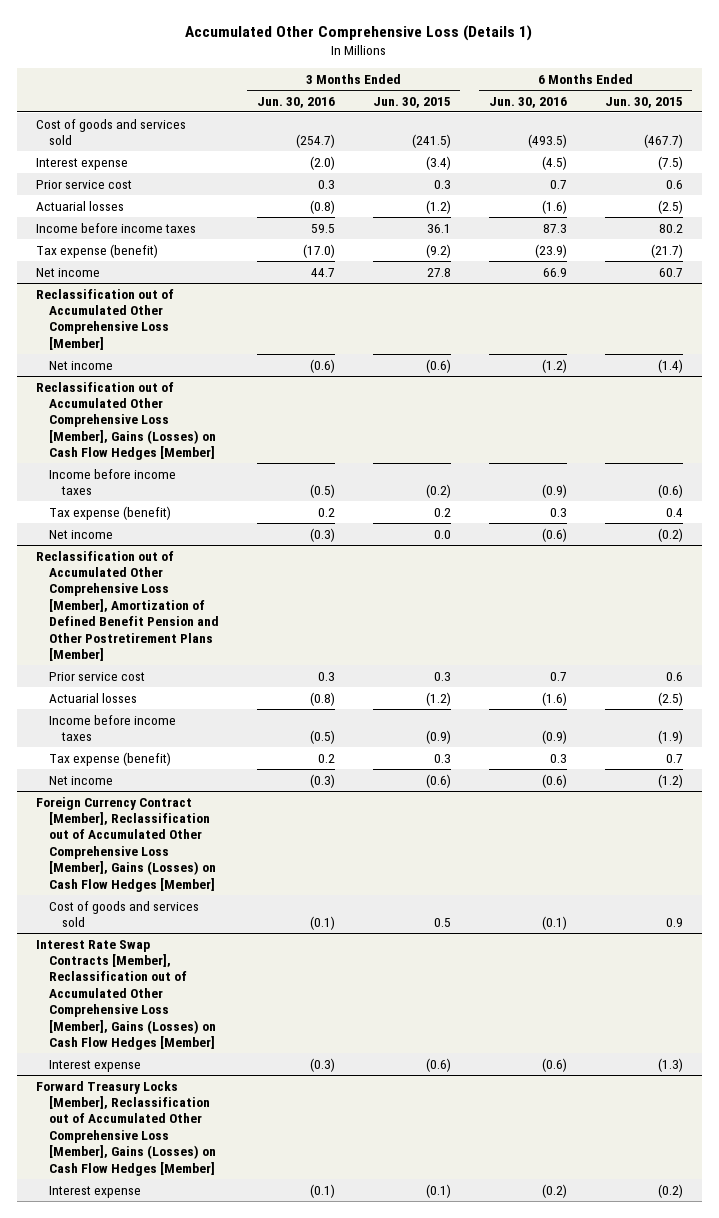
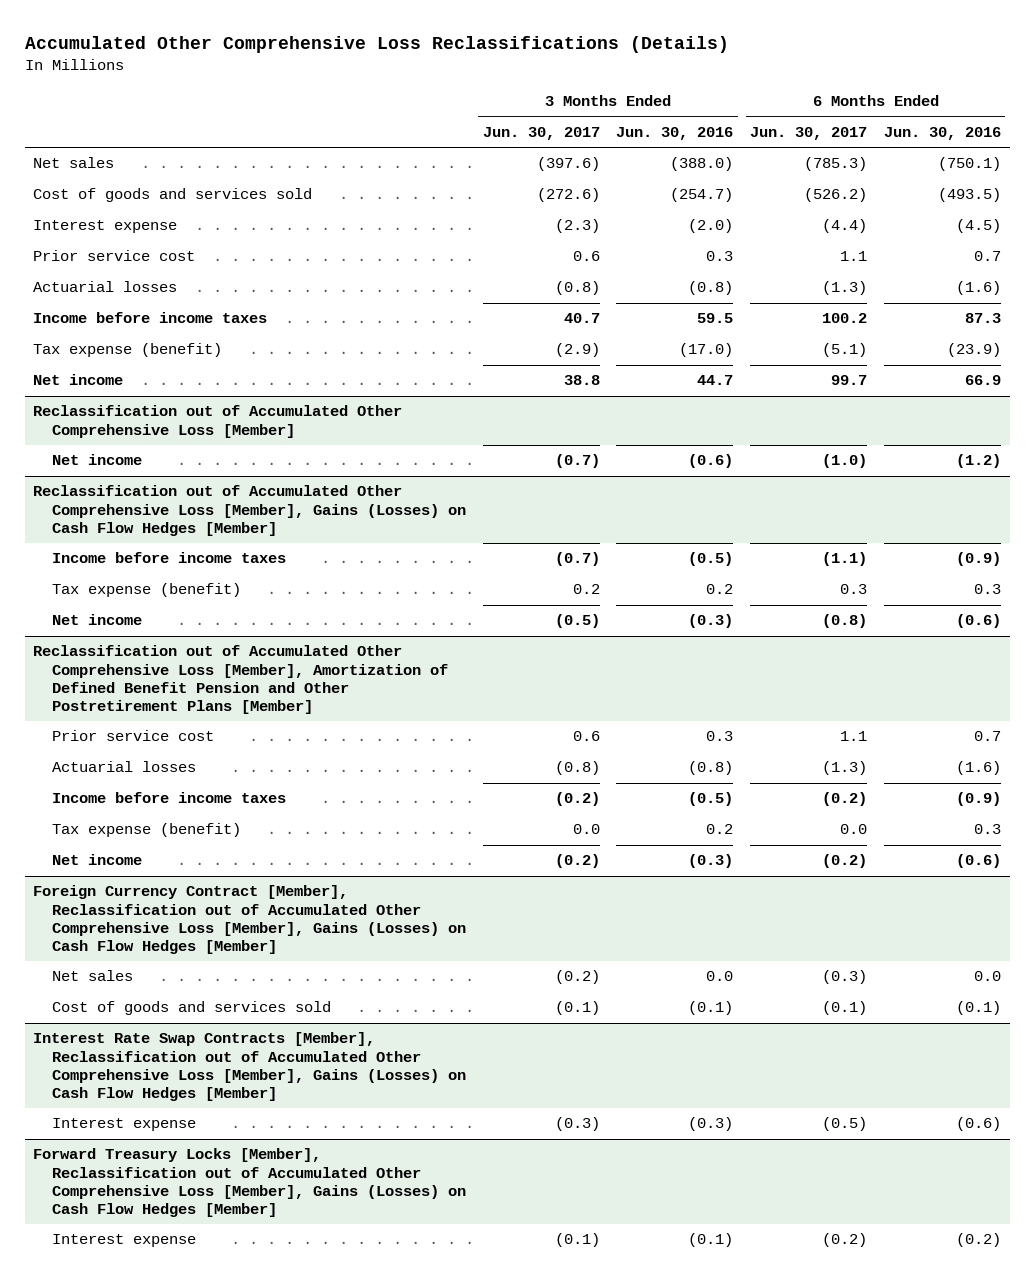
[185,25,533,42] Accumulated Other Comprehensive Loss (Details 1) -> [24,36,729,54] Accumulated Other Comprehensive Loss Reclassifications (Details)
[372,96,451,108] Jun. 30, 2015 -> none
[604,96,683,108] Jun. 30, 2015 -> none
none -> [482,126,600,140] Jun. 30, 2017
none -> [750,126,868,140] Jun. 30, 2017
none -> [33,157,115,169] Net sales
none -> [51,970,133,982] Net sales

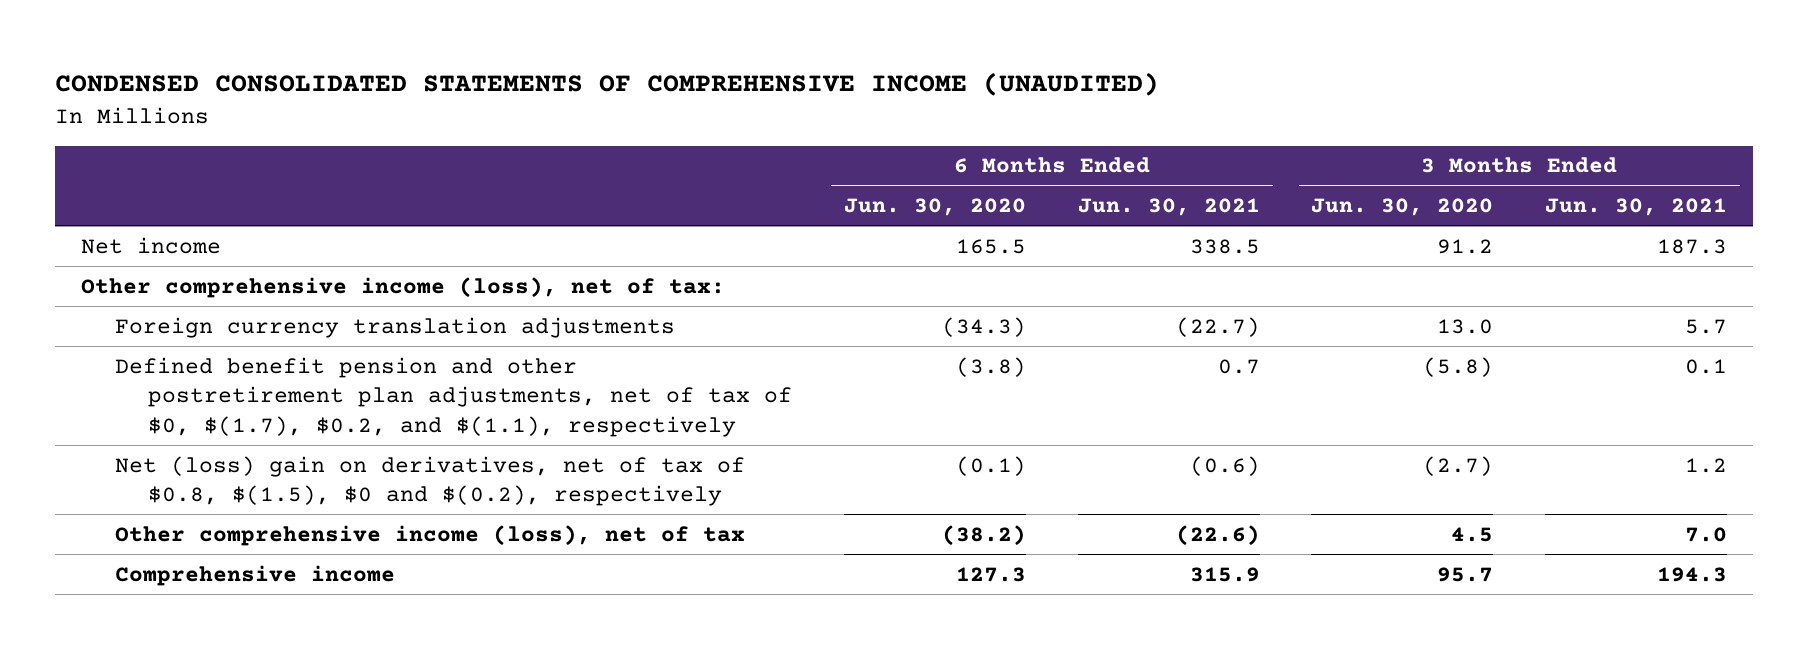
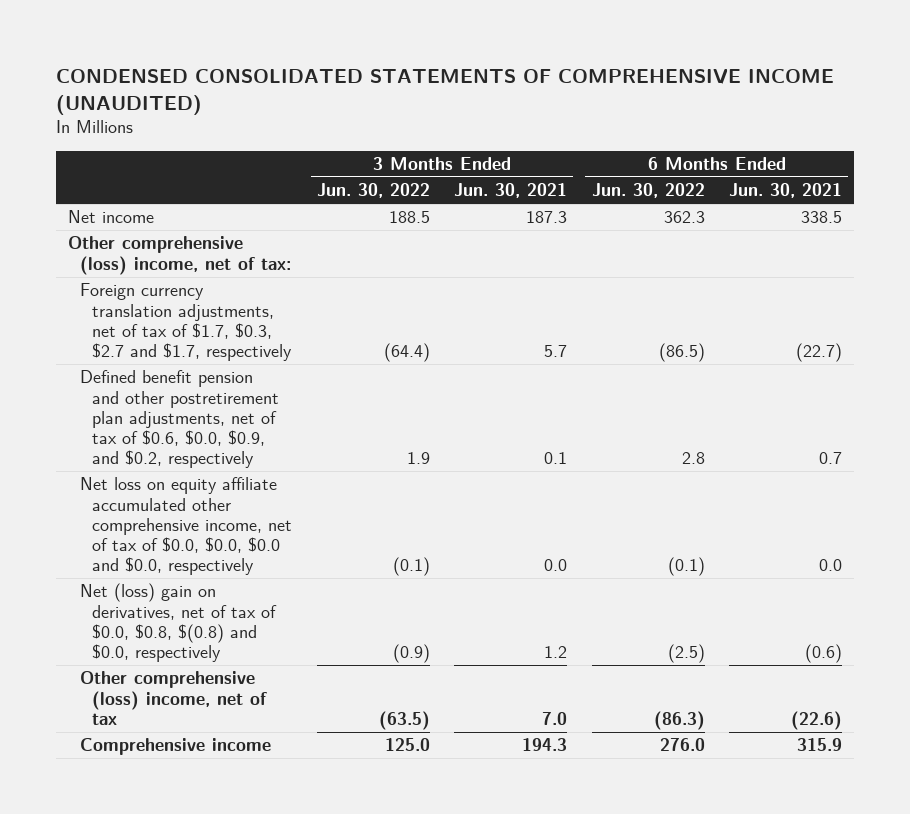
[843,198,1026,217] Jun. 30, 2020 -> none
[1311,198,1494,217] Jun. 30, 2020 -> none
none -> [316,183,430,199] Jun. 30, 2022
none -> [591,183,705,199] Jun. 30, 2022
[81,276,726,298] Other comprehensive income (loss), net of tax: -> [67,236,292,275] Other comprehensive (loss) income, net of tax:
[114,316,675,338] Foreign currency translation adjustments -> [80,283,293,362] Foreign currency translation adjustments, net of tax of $1.7, $0.3, $2.7 and $1.7, respectively
[114,356,793,437] Defined benefit pension and other postretirement plan adjustments, net of tax of $0, $(1.7), $0.2, and $(1.1), respectively -> [80,370,280,469] Defined benefit pension and other postretirement plan adjustments, net of tax of $0.6, $0.0, $0.9, and $0.2, respectively
none -> [80,477,293,576] Net loss on equity affiliate accumulated other comprehensive income, net of tax of $0.0, $0.0, $0.0 and $0.0, respectively
[114,455,745,507] Net (loss) gain on derivatives, net of tax of $0.8, $(1.5), $0 and $(0.2), respectively -> [80,583,278,663] Net (loss) gain on derivatives, net of tax of $0.0, $0.8, $(0.8) and $0.0, respectively
[114,524,745,546] Other comprehensive income (loss), net of tax -> [80,671,268,725] Other comprehensive (loss) income, net of tax

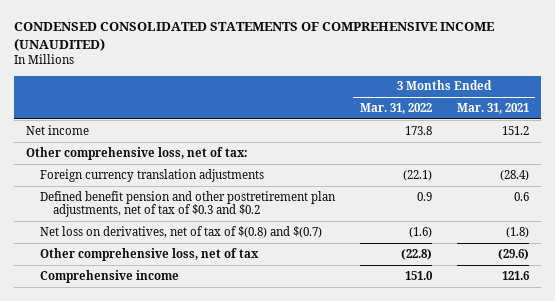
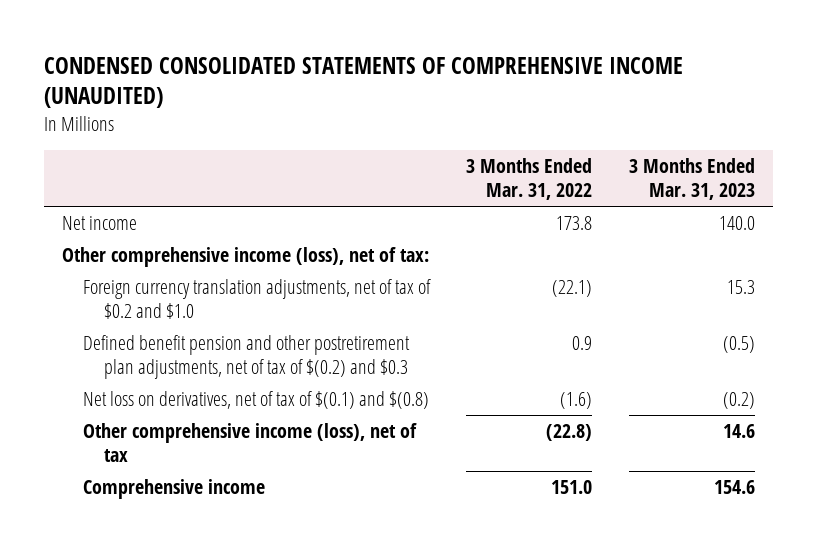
[456,102,529,114] Mar. 31, 2021 -> none
none -> [629,157,756,201] 3 Months Ended Mar. 31, 2023
[26,146,249,160] Other comprehensive loss, net of tax: -> [61,246,429,267] Other comprehensive income (loss), net of tax:
[39,168,264,182] Foreign currency translation adjustments -> [82,278,431,320] Foreign currency translation adjustments, net of tax of $0.2 and $1.0
[39,190,336,218] Defined benefit pension and other postretirement plan adjustments, net of tax of $0.3 and $0.2 -> [82,334,410,380] Defined benefit pension and other postretirement plan adjustments, net of tax of $(0.2) and $0.3
[39,225,322,238] Net loss on derivatives, net of tax of $(0.8) and $(0.7) -> [82,390,429,409] Net loss on derivatives, net of tax of $(0.1) and $(0.8)
[39,247,259,261] Other comprehensive loss, net of tax -> [82,422,417,463] Other comprehensive income (loss), net of tax

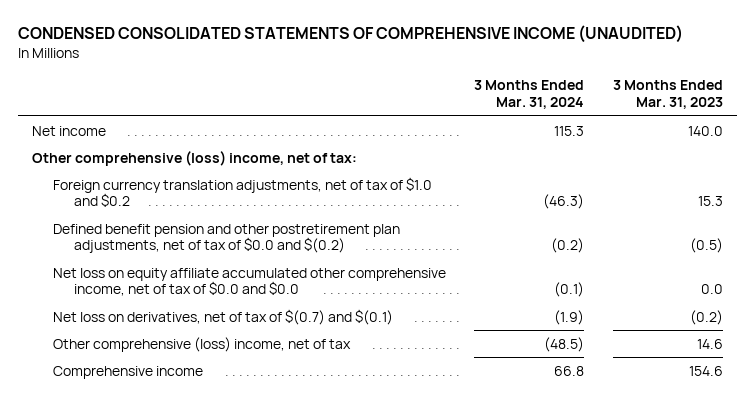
[466,157,593,201] 3 Months Ended Mar. 31, 2022 -> none
none -> [474,80,585,110] 3 Months Ended Mar. 31, 2024
[61,246,429,267] Other comprehensive income (loss), net of tax: -> [32,150,358,166] Other comprehensive (loss) income, net of tax:
[82,278,431,320] Foreign currency translation adjustments, net of tax of $0.2 and $1.0 -> [53,176,433,208] Foreign currency translation adjustments, net of tax of $1.0 and $0.2
[82,334,410,380] Defined benefit pension and other postretirement plan adjustments, net of tax of $(0.2) and $0.3 -> [53,223,401,254] Defined benefit pension and other postretirement plan adjustments, net of tax of $0.0 and $(0.2)
none -> [53,267,447,297] Net loss on equity affiliate accumulated other comprehensive income, net of tax of $0.0 and $0.0
[82,390,429,409] Net loss on derivatives, net of tax of $(0.1) and $(0.8) -> [53,308,394,325] Net loss on derivatives, net of tax of $(0.7) and $(0.1)
[82,422,417,463] Other comprehensive income (loss), net of tax -> [53,336,352,352] Other comprehensive (loss) income, net of tax

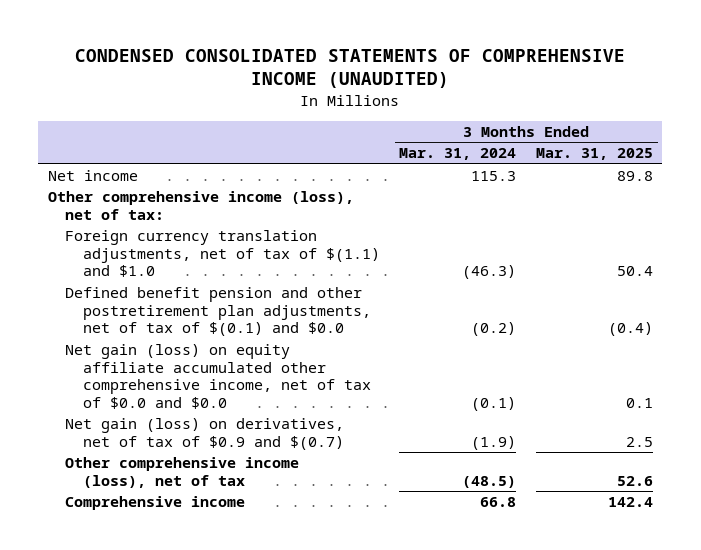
[612,80,723,110] 3 Months Ended Mar. 31, 2023 -> none
none -> [535,148,653,161] Mar. 31, 2025
[32,150,358,166] Other comprehensive (loss) income, net of tax: -> [47,191,354,220] Other comprehensive income (loss), net of tax:
[53,176,433,208] Foreign currency translation adjustments, net of tax of $1.0 and $0.2 -> [65,230,381,278] Foreign currency translation adjustments, net of tax of $(1.1) and $1.0
[53,223,401,254] Defined benefit pension and other postretirement plan adjustments, net of tax of $0.0 and $(0.2) -> [65,287,372,337] Defined benefit pension and other postretirement plan adjustments, net of tax of $(0.1) and $0.0
[53,267,447,297] Net loss on equity affiliate accumulated other comprehensive income, net of tax of $0.0 and $0.0 -> [65,344,372,409] Net gain (loss) on equity affiliate accumulated other comprehensive income, net of tax of $0.0 and $0.0
[53,308,394,325] Net loss on derivatives, net of tax of $(0.7) and $(0.1) -> [65,418,345,450] Net gain (loss) on derivatives, net of tax of $0.9 and $(0.7)
[53,336,352,352] Other comprehensive (loss) income, net of tax -> [65,457,300,488] Other comprehensive income (loss), net of tax

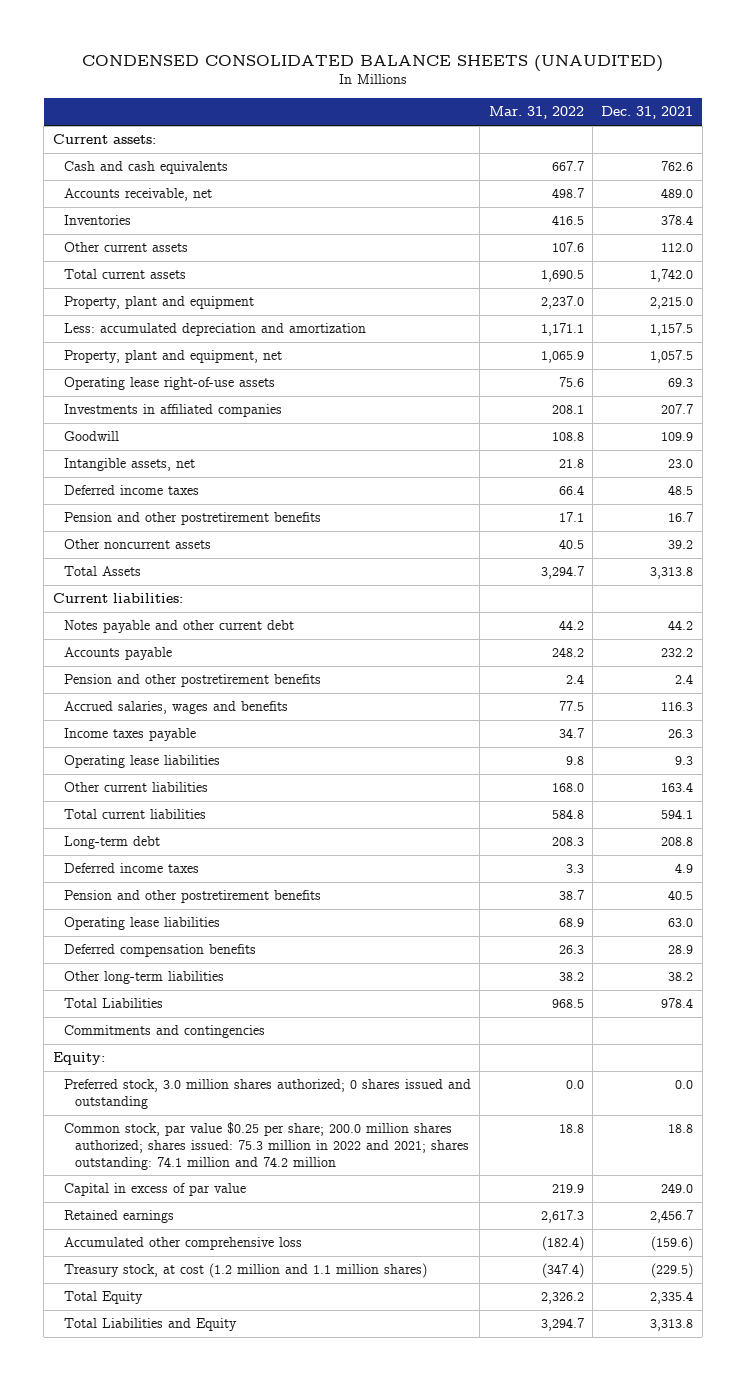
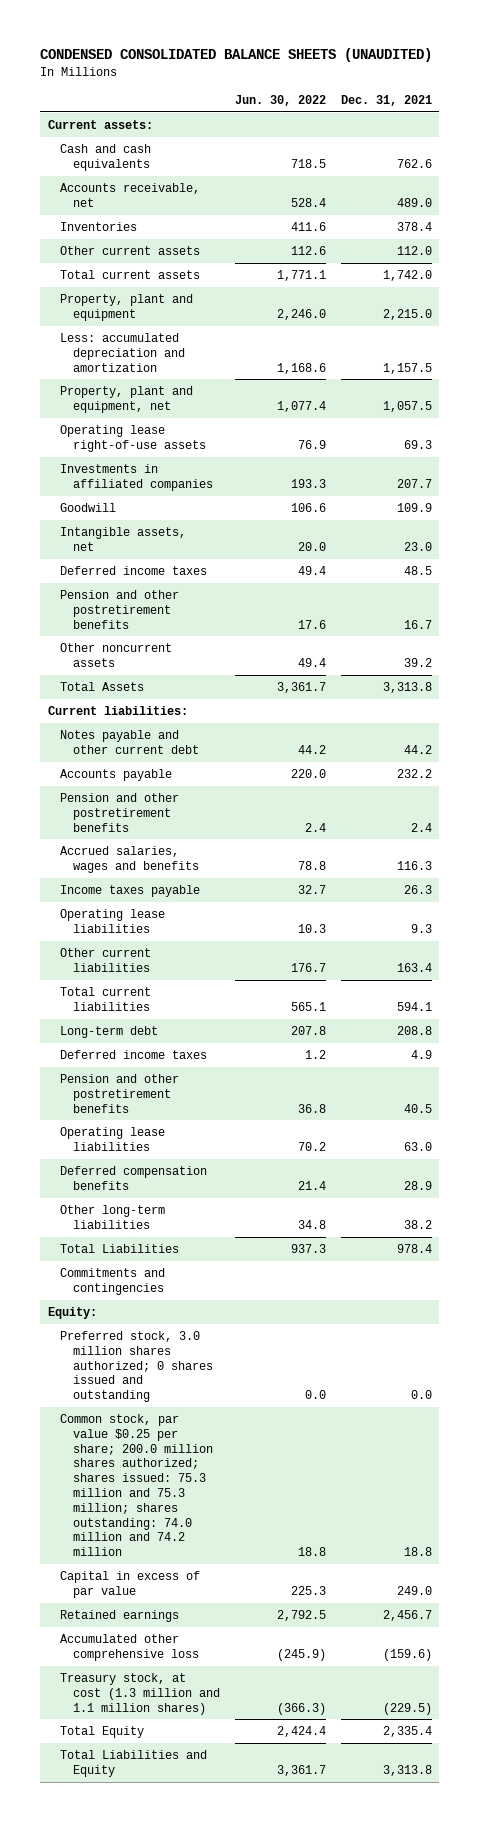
[488,106,584,120] Mar. 31, 2022 -> none
none -> [234,94,326,106] Jun. 30, 2022
[63,1122,469,1170] Common stock, par value $0.25 per share; 200.0 million shares authorized; shares issued: 75.3 million in 2022 and 2021; shares outstanding: 74.1 million and 74.2 million -> [60,1413,214,1557] Common stock, par value $0.25 per share; 200.0 million shares authorized; shares issued: 75.3 million and 75.3 million; shares outstanding: 74.0 million and 74.2 million
[63,1263,427,1279] Treasury stock, at cost (1.2 million and 1.1 million shares) -> [60,1672,221,1715] Treasury stock, at cost (1.3 million and 1.1 million shares)

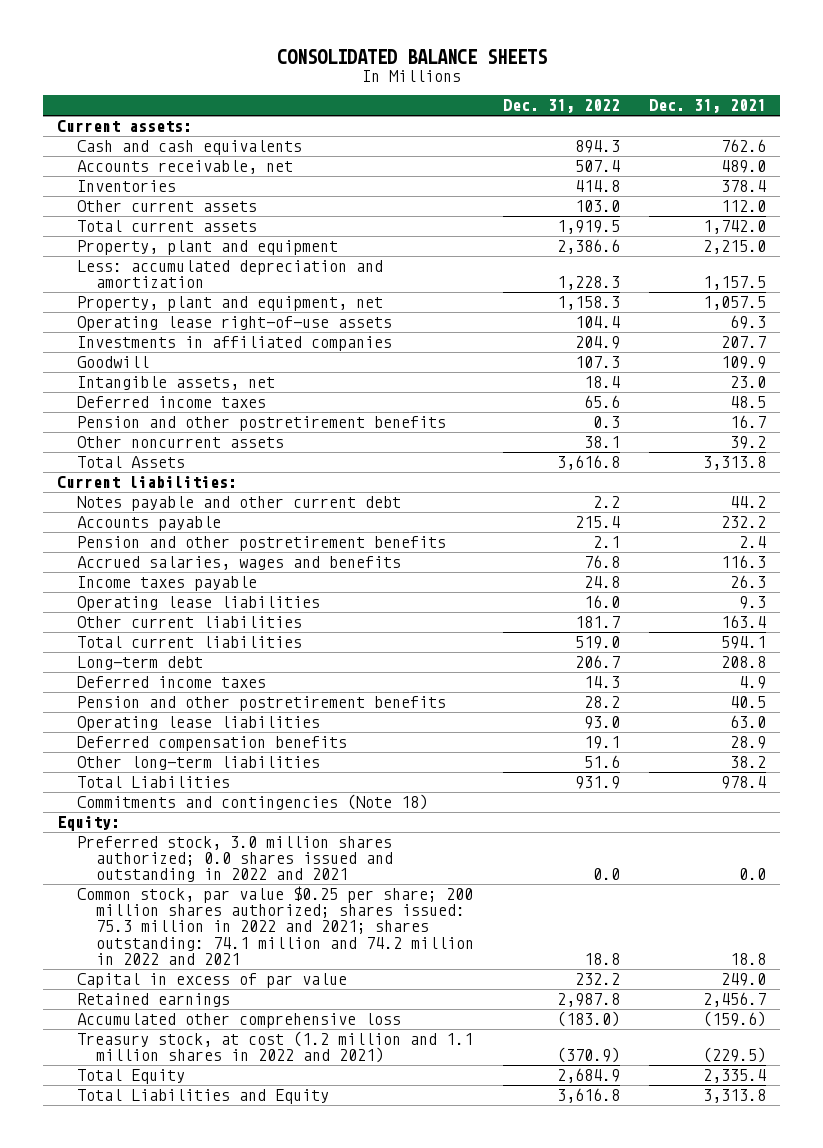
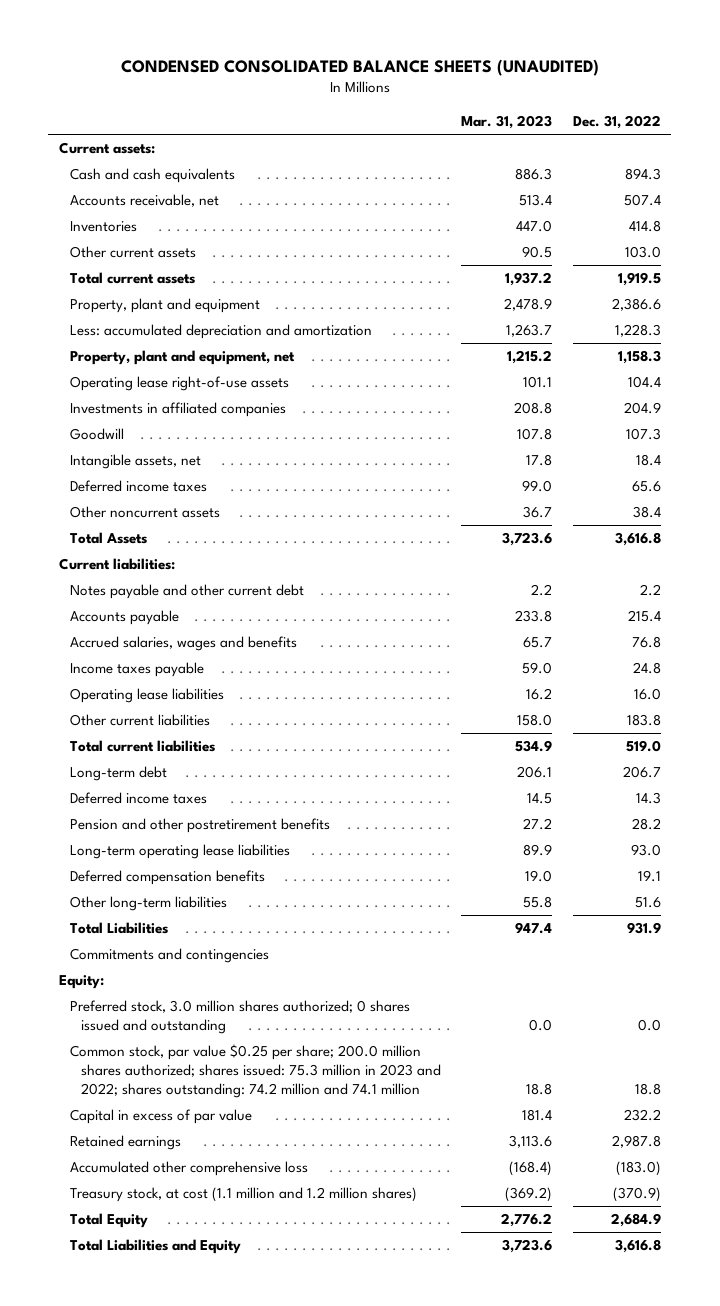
[276,48,547,64] CONSOLIDATED BALANCE SHEETS -> [120,58,599,76] CONDENSED CONSOLIDATED BALANCE SHEETS (UNAUDITED)
[648,99,766,114] Dec. 31, 2021 -> none
none -> [461,114,553,129] Mar. 31, 2023
[76,416,446,432] Pension and other postretirement benefits -> none
[584,436,621,449] 38.1 -> [633,506,662,519] 38.4
[76,536,446,552] Pension and other postretirement benefits -> none
[575,616,621,629] 181.7 -> [627,714,662,727] 183.8
[76,716,320,732] Operating lease liabilities -> [69,844,290,860] Long-term operating lease liabilities
[76,794,428,811] Commitments and contingencies (Note 18) -> [69,948,269,964] Commitments and contingencies
[76,836,394,883] Preferred stock, 3.0 million shares authorized; 0.0 shares issued and outstanding in 2022 and 2021 -> [69,1000,410,1035] Preferred stock, 3.0 million shares authorized; 0 shares issued and outstanding
[76,886,475,965] Common stock, par value $0.25 per share; 200 million shares authorized; shares issued: 75.3 million in 2022 and 2021; shares outstanding: 74.1 million and 74.2 million in 2022 and 2021 -> [69,1044,441,1098] Common stock, par value $0.25 per share; 200.0 million shares authorized; shares issued: 75.3 million in 2023 and 2022; shares outstanding: 74.2 million and 74.1 million
[76,1031,473,1064] Treasury stock, at cost (1.2 million and 1.1 million shares in 2022 and 2021) -> [69,1187,417,1203] Treasury stock, at cost (1.1 million and 1.2 million shares)

